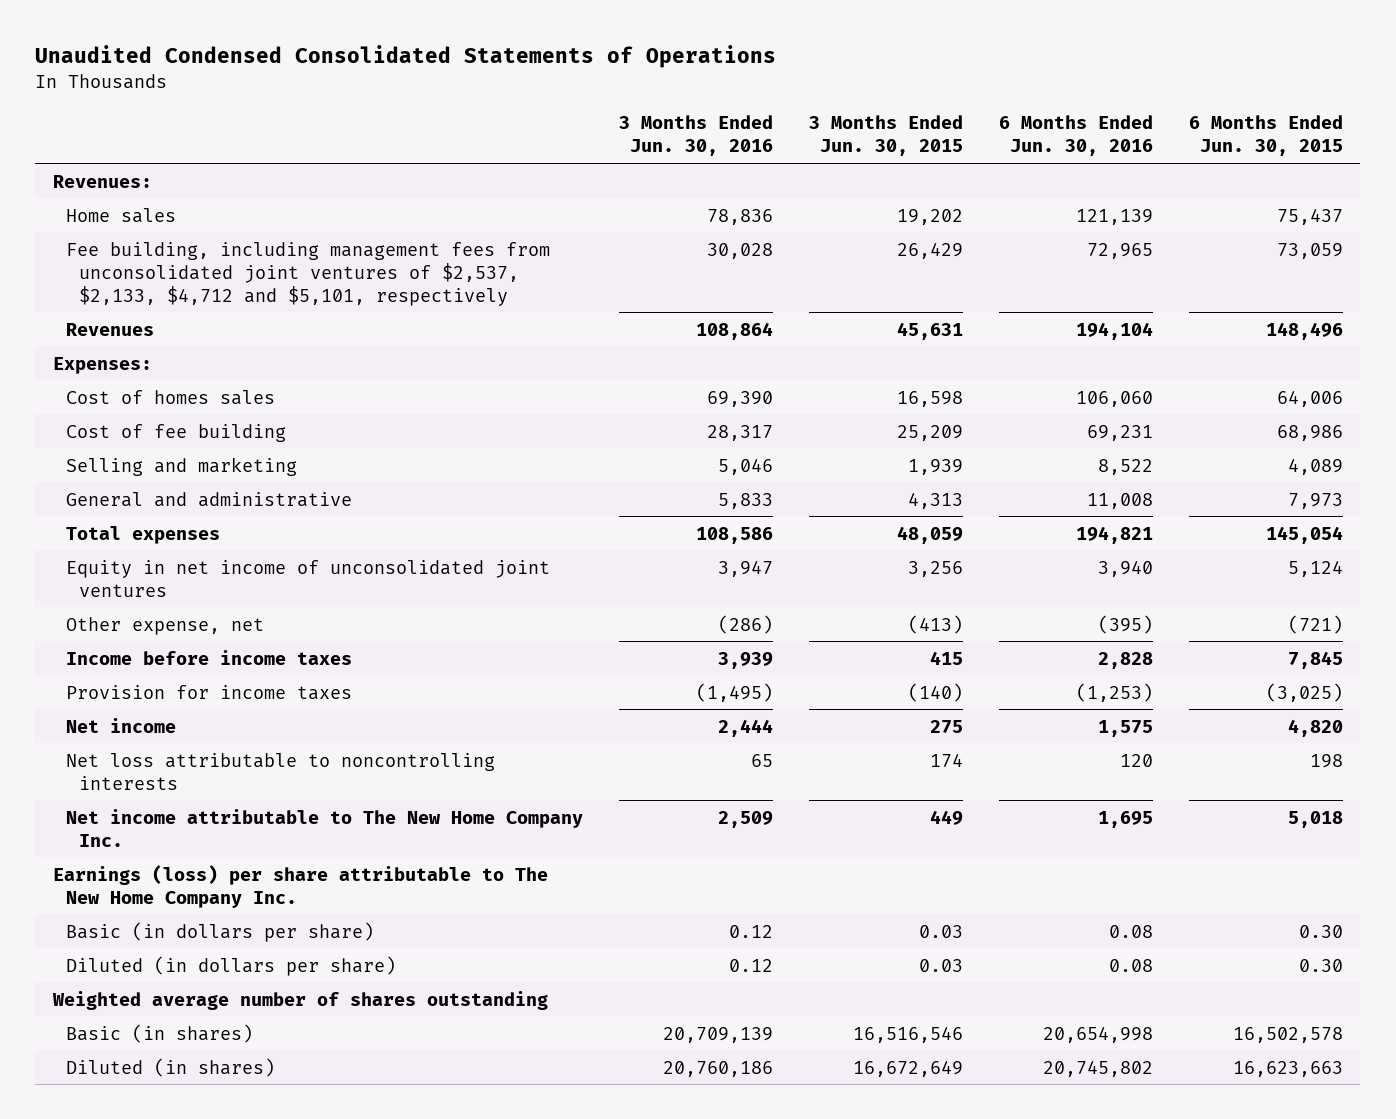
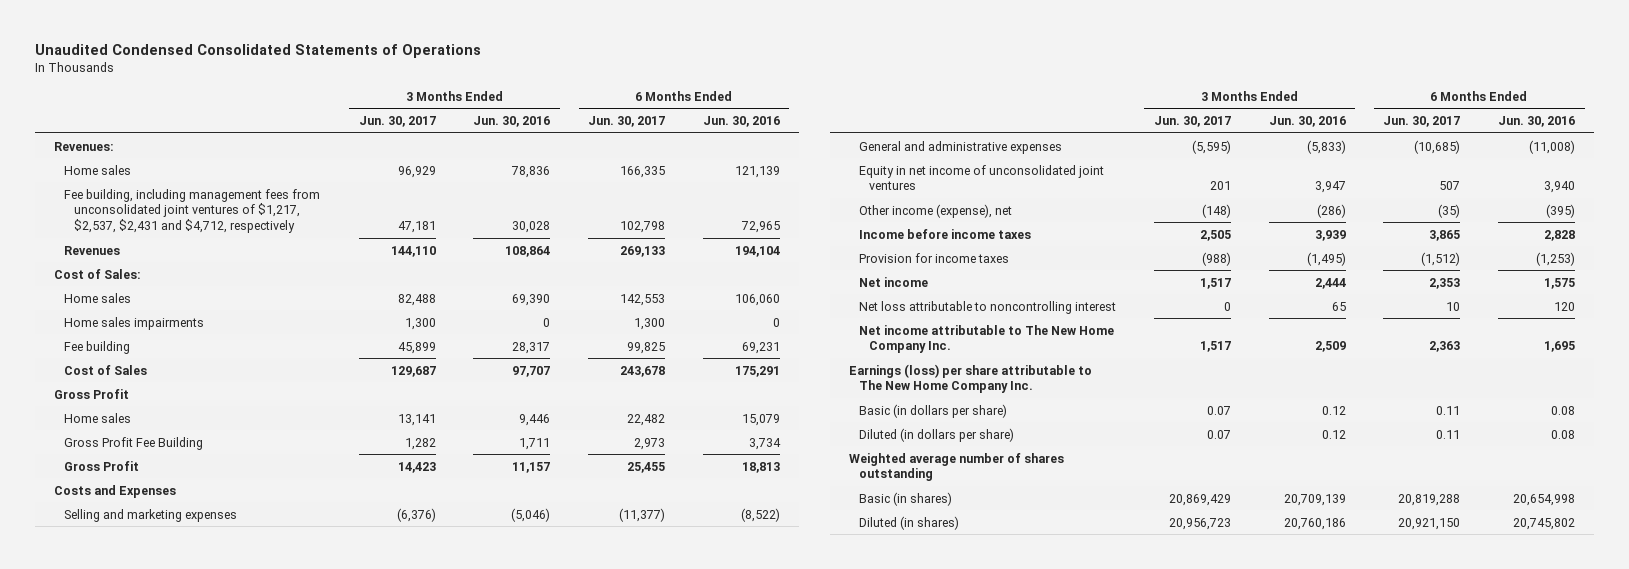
[808,115,963,157] 3 Months Ended Jun. 30, 2015 -> none
[1188,115,1343,157] 6 Months Ended Jun. 30, 2015 -> none
none -> [358,116,436,128] Jun. 30, 2017
none -> [588,116,666,128] Jun. 30, 2017
[66,241,551,306] Fee building, including management fees from unconsolidated joint ventures of $2,537, $2,133, $4,712 and $5,101, respectively -> [63,188,320,234] Fee building, including management fees from unconsolidated joint ventures of $1,217, $2,537, $2,431 and $4,712, respectively
[53,356,153,374] Expenses: -> none
[66,525,221,544] Total expenses -> none
none -> [54,268,142,279] Cost of Sales:
[66,389,276,405] Cost of homes sales -> [63,292,131,303] Home sales
none -> [63,316,204,330] Home sales impairments
[66,423,287,442] Cost of fee building -> [63,340,130,354] Fee building
none -> [63,364,147,375] Cost of Sales
none -> [54,388,130,399] Gross Profit
none -> [63,412,131,423] Home sales
none -> [63,436,203,450] Gross Profit Fee Building
none -> [63,460,139,471] Gross Profit
none -> [54,484,177,498] Costs and Expenses
[66,456,298,476] Selling and marketing -> [63,508,237,522] Selling and marketing expenses
[717,458,773,475] 5,046 -> [511,507,551,522] (5,046)
[1097,458,1153,475] 8,522 -> [740,507,780,522] (8,522)
[66,491,353,507] General and administrative -> [859,140,1063,154] General and administrative expenses
[717,492,773,509] 5,833 -> [1306,139,1346,154] (5,833)
[1086,492,1153,509] 11,008 -> [1529,139,1576,154] (11,008)
[66,616,265,635] Other expense, net -> [859,203,1013,218] Other income (expense), net
[66,752,496,790] Net loss attributable to noncontrolling interests -> [859,300,1117,314] Net loss attributable to noncontrolling interest

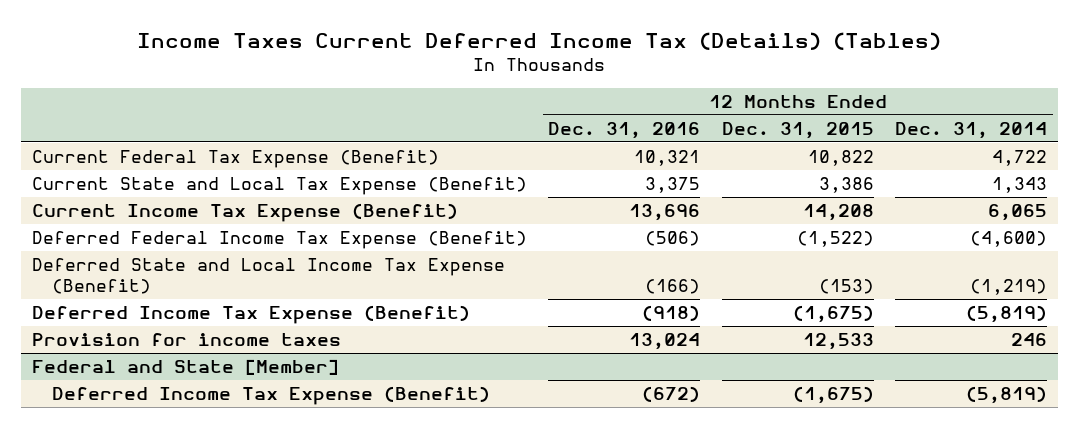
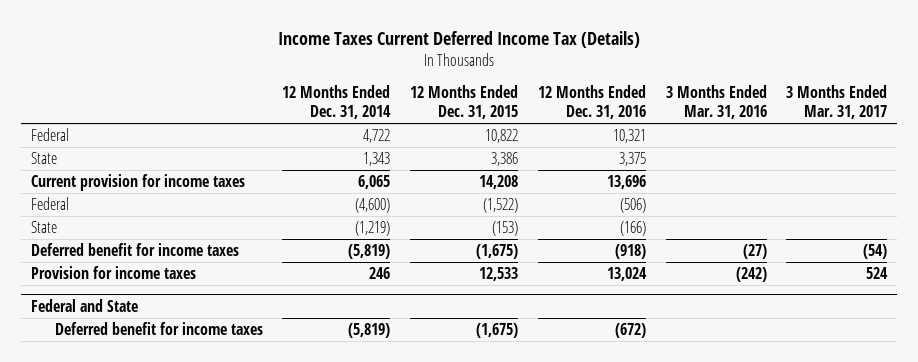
[137,31,942,50] Income Taxes Current Deferred Income Tax (Details) (Tables) -> [277,30,640,48] Income Taxes Current Deferred Income Tax (Details)
none -> [665,85,767,120] 3 Months Ended Mar. 31, 2016
none -> [786,85,888,120] 3 Months Ended Mar. 31, 2017
[31,149,439,168] Current Federal Tax Expense (Benefit) -> [30,128,69,142] Federal
[31,176,527,195] Current State and Local Tax Expense (Benefit) -> [30,152,57,165] State
[31,202,458,222] Current Income Tax Expense (Benefit) -> [30,174,245,192] Current provision for income taxes
[31,230,527,249] Deferred Federal Income Tax Expense (Benefit) -> [30,197,69,211] Federal
[31,257,505,295] Deferred State and Local Income Tax Expense (Benefit) -> [30,221,57,234] State
[31,304,470,324] Deferred Income Tax Expense (Benefit) -> [30,243,239,257] Deferred benefit for income taxes
[31,358,339,375] Federal and State [Member] -> [30,298,138,312] Federal and State
[51,385,490,405] Deferred Income Tax Expense (Benefit) -> [54,322,263,336] Deferred benefit for income taxes

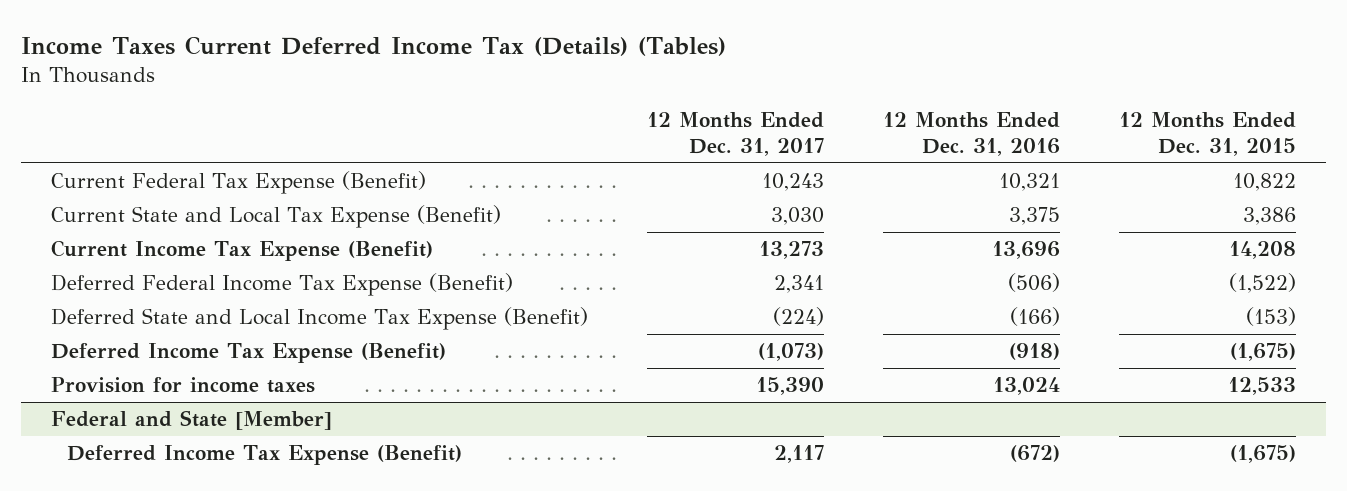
[277,30,640,48] Income Taxes Current Deferred Income Tax (Details) -> [21,35,727,56] Income Taxes Current Deferred Income Tax (Details) (Tables)
[282,85,392,120] 12 Months Ended Dec. 31, 2014 -> none
[665,85,767,120] 3 Months Ended Mar. 31, 2016 -> none
[786,85,888,120] 3 Months Ended Mar. 31, 2017 -> none
none -> [647,111,825,157] 12 Months Ended Dec. 31, 2017
[30,128,69,142] Federal -> [50,171,426,195] Current Federal Tax Expense (Benefit)
[30,152,57,165] State -> [50,205,501,229] Current State and Local Tax Expense (Benefit)
[30,174,245,192] Current provision for income taxes -> [50,240,433,262] Current Income Tax Expense (Benefit)
[30,197,69,211] Federal -> [50,273,513,297] Deferred Federal Income Tax Expense (Benefit)
[30,221,57,234] State -> [50,307,588,331] Deferred State and Local Income Tax Expense (Benefit)
[30,243,239,257] Deferred benefit for income taxes -> [50,343,446,364] Deferred Income Tax Expense (Benefit)
[30,298,138,312] Federal and State -> [50,410,332,431] Federal and State [Member]
[54,322,263,336] Deferred benefit for income taxes -> [67,445,463,466] Deferred Income Tax Expense (Benefit)

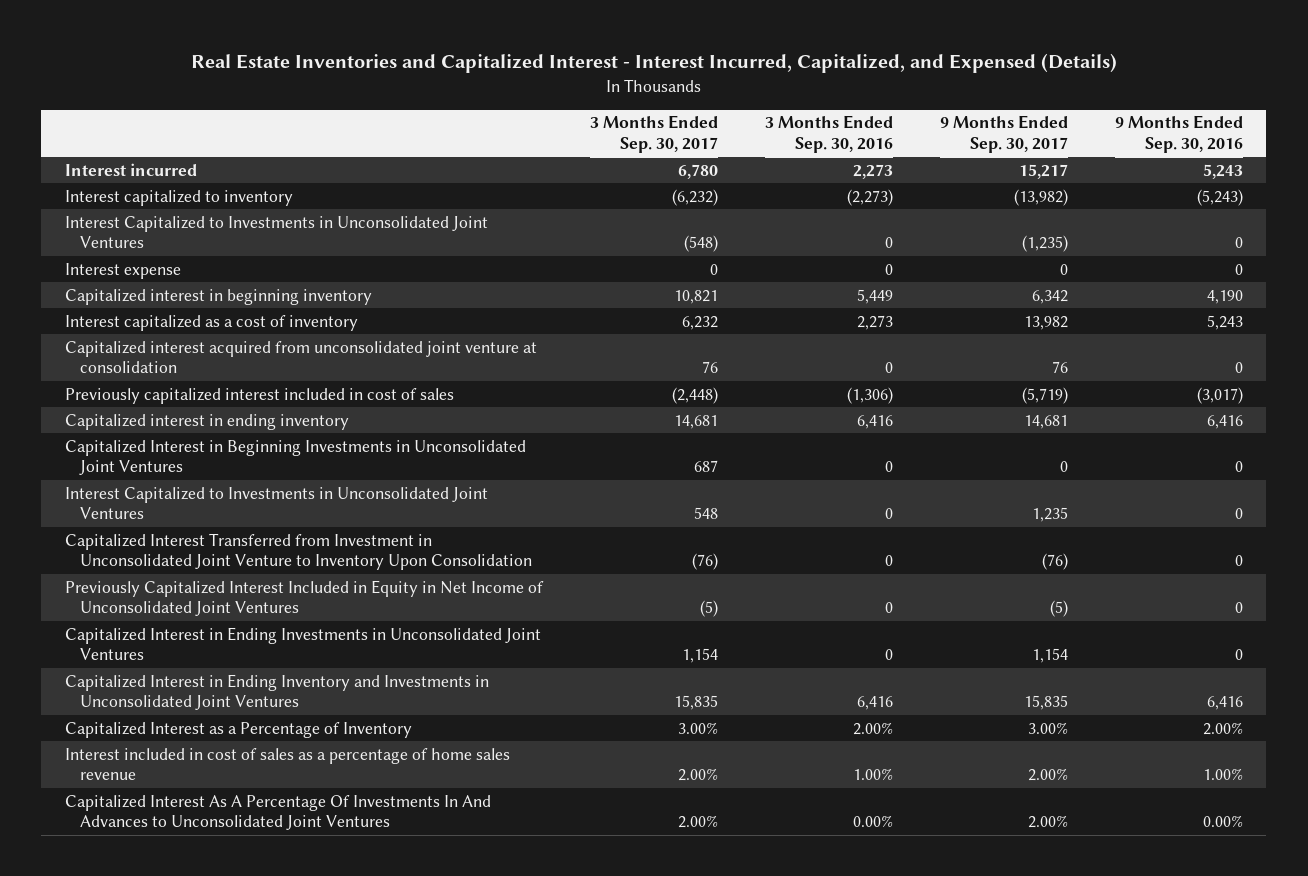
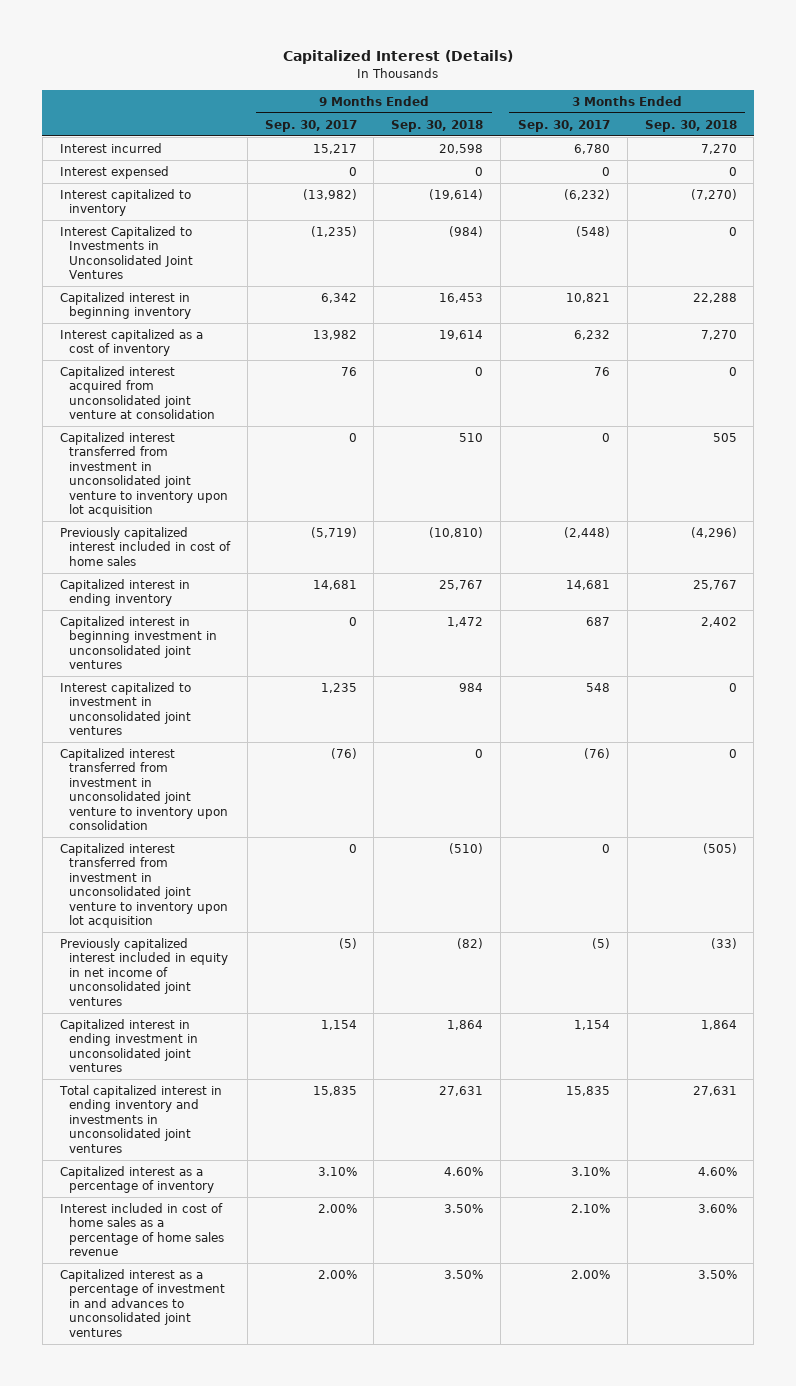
[190,53,1117,74] Real Estate Inventories and Capitalized Interest - Interest Incurred, Capitalized, and Expensed (Details) -> [283,50,514,65] Capitalized Interest (Details)
[764,115,893,154] 3 Months Ended Sep. 30, 2016 -> none
[1114,115,1243,154] 9 Months Ended Sep. 30, 2016 -> none
none -> [391,119,484,132] Sep. 30, 2018
none -> [644,119,737,132] Sep. 30, 2018
none -> [59,165,169,179] Interest expensed
[64,262,181,279] Interest expense -> none
none -> [59,431,228,517] Capitalized interest transferred from investment in unconsolidated joint venture to inventory upon lot acquisition
[64,387,454,404] Previously capitalized interest included in cost of sales -> [59,526,231,566] Previously capitalized interest included in cost of home sales
[64,439,526,476] Capitalized Interest in Beginning Investments in Unconsolidated Joint Ventures -> [59,615,217,670] Capitalized interest in beginning investment in unconsolidated joint ventures
[64,486,488,520] Interest Capitalized to Investments in Unconsolidated Joint Ventures -> [59,681,191,736] Interest capitalized to investment in unconsolidated joint ventures
[64,532,533,571] Capitalized Interest Transferred from Investment in Unconsolidated Joint Venture to Inventory Upon Consolidation -> [59,747,228,830] Capitalized interest transferred from investment in unconsolidated joint venture to inventory upon consolidation
none -> [59,842,228,928] Capitalized interest transferred from investment in unconsolidated joint venture to inventory upon lot acquisition
[64,579,544,617] Previously Capitalized Interest Included in Equity in Net Income of Unconsolidated Joint Ventures -> [59,937,228,1006] Previously capitalized interest included in equity in net income of unconsolidated joint ventures
[64,626,541,661] Capitalized Interest in Ending Investments in Unconsolidated Joint Ventures -> [59,1018,198,1073] Capitalized interest in ending investment in unconsolidated joint ventures
[64,673,489,711] Capitalized Interest in Ending Inventory and Investments in Unconsolidated Joint Ventures -> [58,1084,222,1153] Total capitalized interest in ending inventory and investments in unconsolidated joint ventures
[64,721,412,738] Capitalized Interest as a Percentage of Inventory -> [59,1165,214,1194] Capitalized interest as a percentage of inventory
[677,721,718,734] 3.00% -> [570,1166,610,1176] 3.10%
[1027,721,1068,734] 3.00% -> [317,1166,357,1176] 3.10%
[64,747,510,781] Interest included in cost of sales as a percentage of home sales revenue -> [59,1202,224,1257] Interest included in cost of home sales as a percentage of home sales revenue
[677,768,718,782] 2.00% -> [570,1203,610,1213] 2.10%
[64,794,491,831] Capitalized Interest As A Percentage Of Investments In And Advances to Unconsolidated Joint Ventures -> [59,1268,225,1337] Capitalized interest as a percentage of investment in and advances to unconsolidated joint ventures

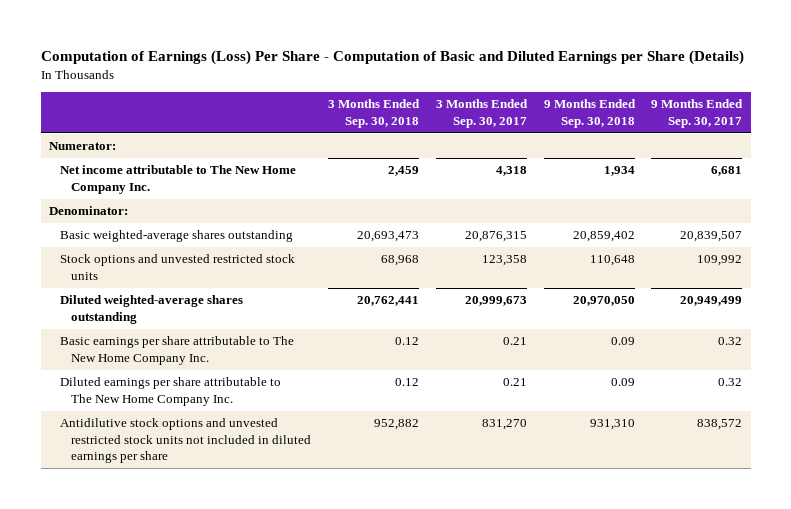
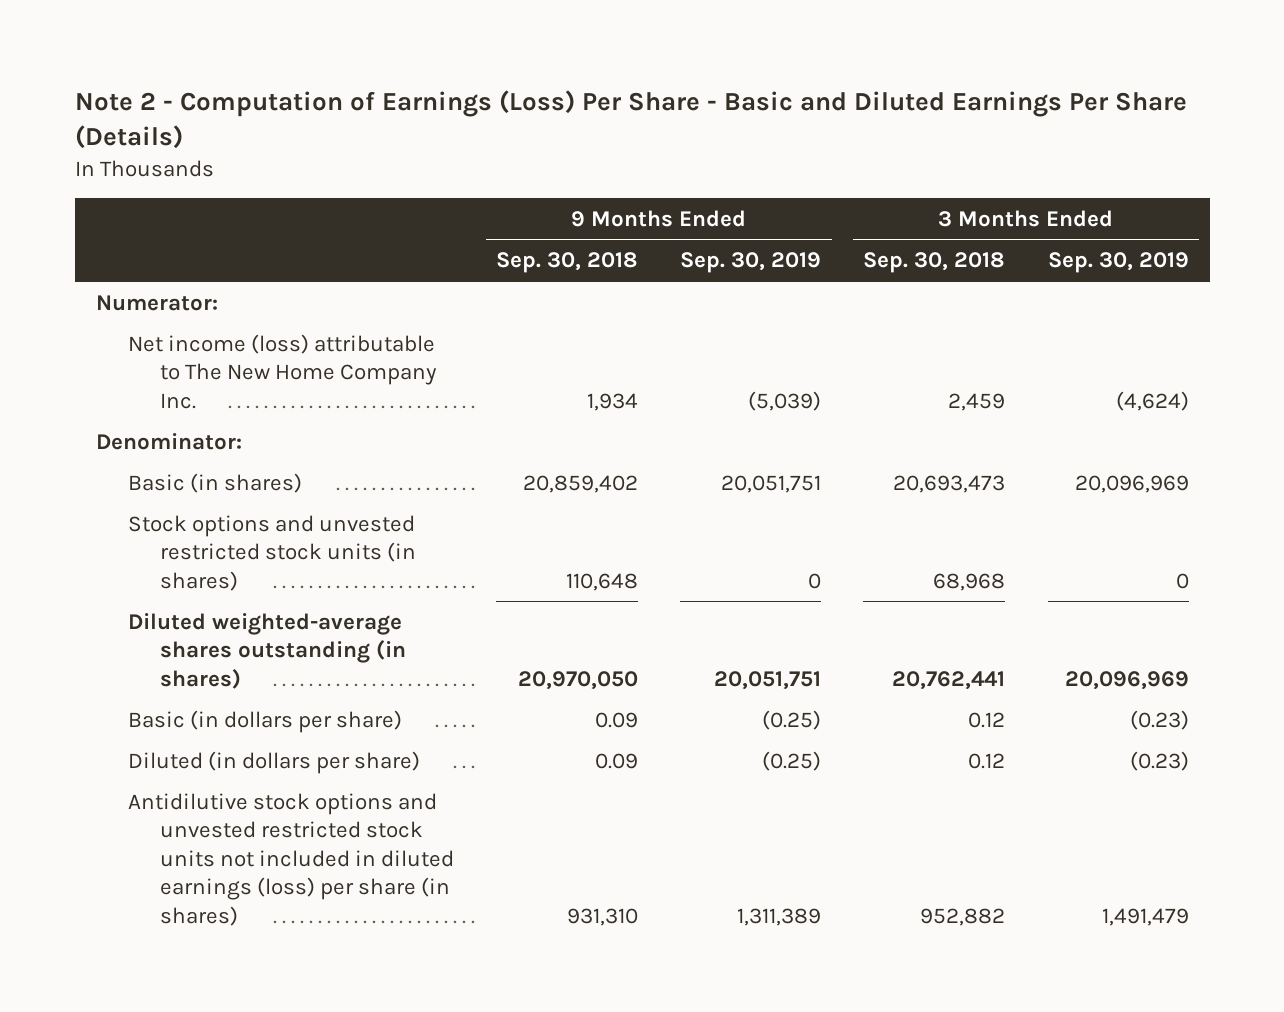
[40,50,744,66] Computation of Earnings (Loss) Per Share - Computation of Basic and Diluted Earnings per Share (Details) -> [74,89,1187,150] Note 2 - Computation of Earnings (Loss) Per Share - Basic and Diluted Earnings Per Share (Details)
[435,99,528,128] 3 Months Ended Sep. 30, 2017 -> none
[651,99,744,128] 9 Months Ended Sep. 30, 2017 -> none
none -> [680,252,822,274] Sep. 30, 2019
none -> [1047,252,1189,274] Sep. 30, 2019
[60,165,297,194] Net income attributable to The New Home Company Inc. -> [127,333,438,409] Net income (loss) attributable to The New Home Company Inc.
[60,230,294,243] Basic weighted-average shares outstanding -> [127,472,302,493] Basic (in shares)
[60,254,296,280] Stock options and unvested restricted stock units -> [127,514,417,591] Stock options and unvested restricted stock units (in shares)
[60,295,244,324] Diluted weighted-average shares outstanding -> [127,612,407,689] Diluted weighted-average shares outstanding (in shares)
[60,336,295,365] Basic earnings per share attributable to The New Home Company Inc. -> [127,709,402,733] Basic (in dollars per share)
[60,377,282,406] Diluted earnings per share attributable to The New Home Company Inc. -> [127,750,420,774] Diluted (in dollars per share)
[60,418,312,464] Antidilutive stock options and unvested restricted stock units not included in diluted earnings per share -> [127,792,455,926] Antidilutive stock options and unvested restricted stock units not included in diluted earnings (loss) per share (in shares)

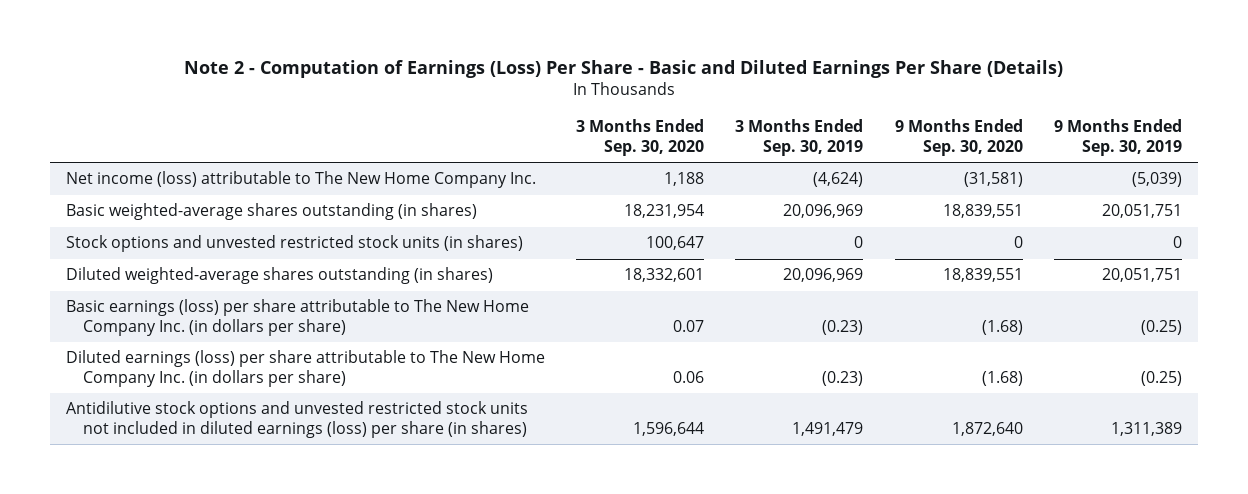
[496,252,639,274] Sep. 30, 2018 -> none
[863,252,1006,274] Sep. 30, 2018 -> none
none -> [576,119,705,157] 3 Months Ended Sep. 30, 2020
none -> [894,119,1023,157] 9 Months Ended Sep. 30, 2020
[95,294,218,311] Numerator: -> none
[95,432,242,450] Denominator: -> none
[127,472,302,493] Basic (in shares) -> [65,203,477,221] Basic weighted-average shares outstanding (in shares)
[127,709,402,733] Basic (in dollars per share) -> [65,299,529,337] Basic earnings (loss) per share attributable to The New Home Company Inc. (in dollars per share)
[127,750,420,774] Diluted (in dollars per share) -> [65,350,545,388] Diluted earnings (loss) per share attributable to The New Home Company Inc. (in dollars per share)

